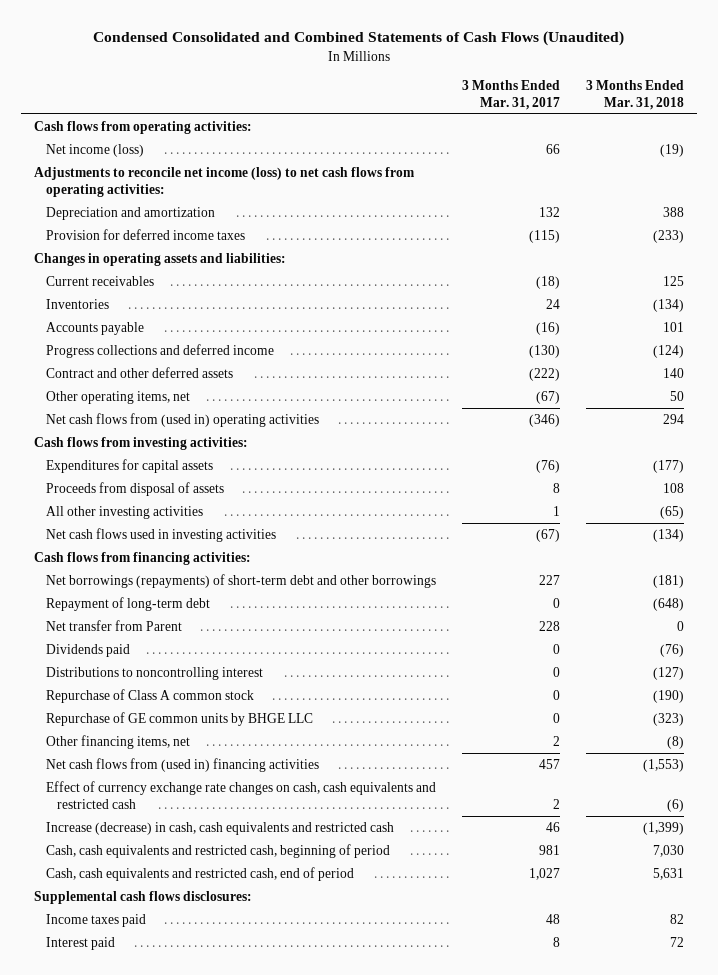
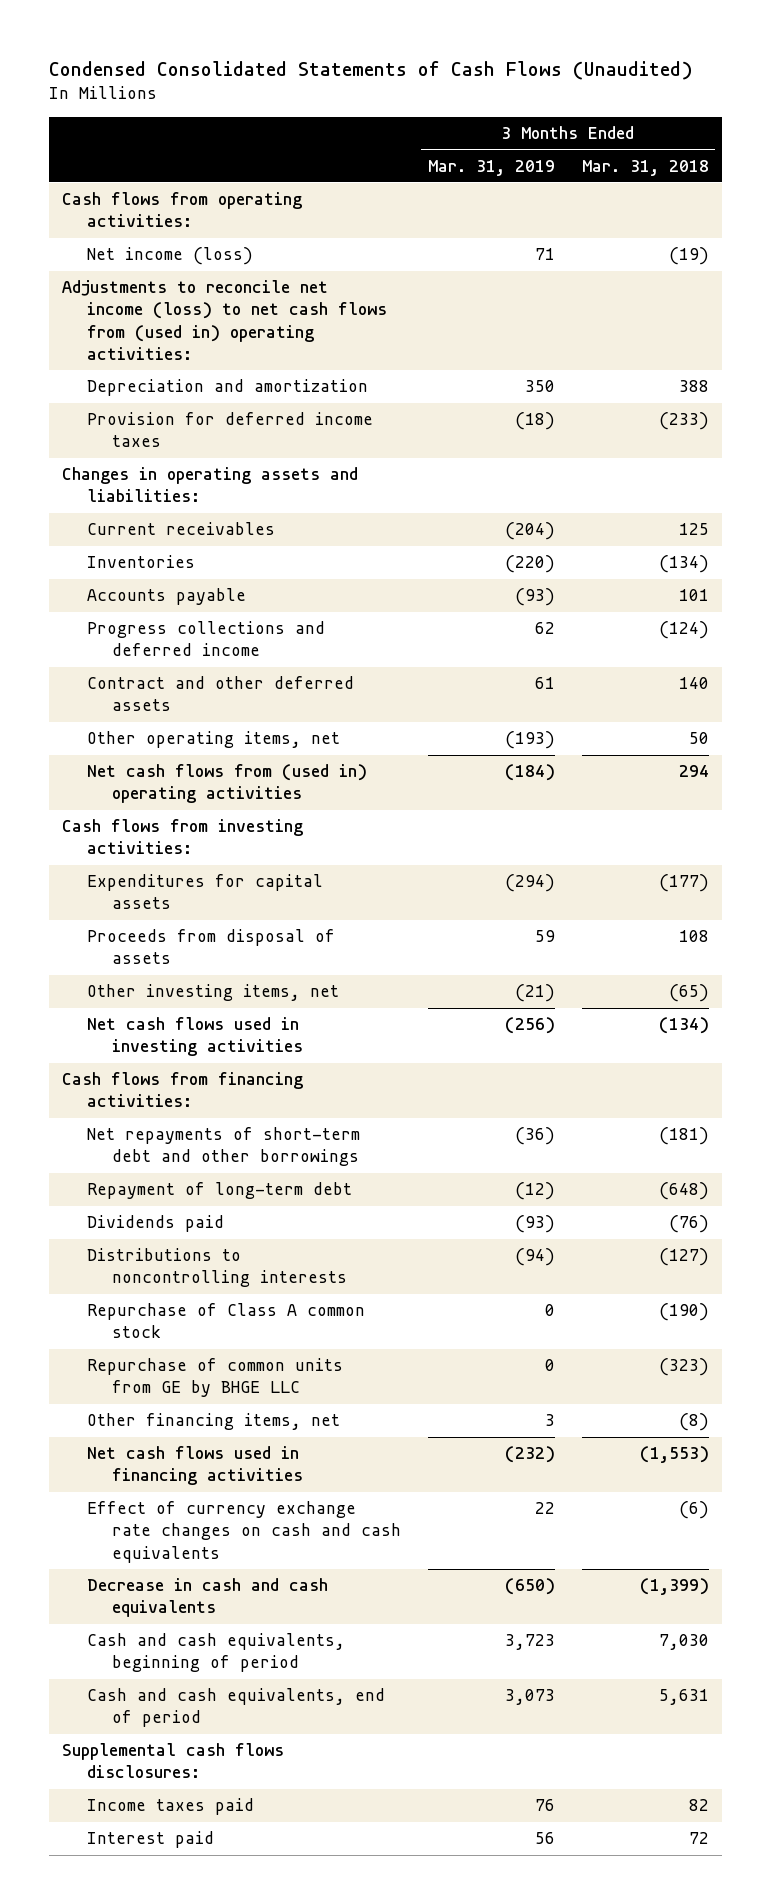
[93,31,625,47] Condensed Consolidated and Combined Statements of Cash Flows (Unaudited) -> [49,60,694,80] Condensed Consolidated Statements of Cash Flows (Unaudited)
[461,80,560,110] 3 Months Ended Mar. 31, 2017 -> none
none -> [427,159,555,176] Mar. 31, 2019
[34,167,416,197] Adjustments to reconcile net income (loss) to net cash flows from operating activities: -> [62,280,388,360] Adjustments to reconcile net income (loss) to net cash flows from (used in) operating activities:
[45,506,203,520] All other investing activities -> [87,984,340,1002] Other investing items, net
[45,574,436,589] Net borrowings (repayments) of short-term debt and other borrowings -> [87,1127,361,1167] Net repayments of short-term debt and other borrowings
[45,620,182,632] Net transfer from Parent -> none
[45,667,263,681] Distributions to noncontrolling interest -> [87,1248,348,1288] Distributions to noncontrolling interests
[45,712,313,727] Repurchase of GE common units by BHGE LLC -> [87,1358,344,1398] Repurchase of common units from GE by BHGE LLC
[45,758,319,773] Net cash flows from (used in) financing activities -> [87,1446,304,1486] Net cash flows used in financing activities
[45,781,436,809] Effect of currency exchange rate changes on cash, cash equivalents and restricted cash -> [87,1501,402,1563] Effect of currency exchange rate changes on cash and cash equivalents
[45,822,394,836] Increase (decrease) in cash, cash equivalents and restricted cash -> [87,1578,329,1618] Decrease in cash and cash equivalents
[45,844,390,859] Cash, cash equivalents and restricted cash, beginning of period -> [87,1633,346,1673] Cash and cash equivalents, beginning of period
[45,867,354,882] Cash, cash equivalents and restricted cash, end of period -> [87,1688,386,1728] Cash and cash equivalents, end of period

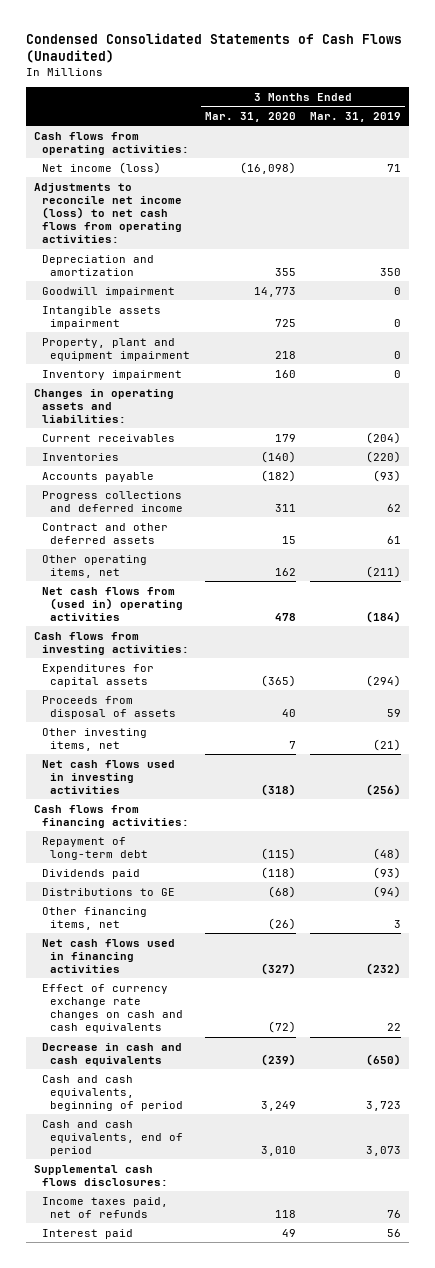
[581,159,709,176] Mar. 31, 2018 -> none
none -> [204,111,296,122] Mar. 31, 2020
[62,280,388,360] Adjustments to reconcile net income (loss) to net cash flows from (used in) operating activities: -> [33,182,182,244] Adjustments to reconcile net income (loss) to net cash flows from operating activities:
[87,412,374,448] Provision for deferred income taxes -> none
none -> [41,286,175,297] Goodwill impairment
none -> [41,305,161,329] Intangible assets impairment
none -> [41,337,190,361] Property, plant and equipment impairment
none -> [41,369,182,380] Inventory impairment
[504,731,555,750] (193) -> [366,565,402,578] (211)
[87,1127,361,1167] Net repayments of short-term debt and other borrowings -> none
[514,1182,555,1201] (12) -> [373,847,402,860] (48)
[87,1303,366,1339] Repurchase of Class A common stock -> none
[87,1358,344,1398] Repurchase of common units from GE by BHGE LLC -> none
[87,1248,348,1288] Distributions to noncontrolling interests -> [41,887,175,896] Distributions to GE
[87,1798,255,1816] Income taxes paid -> [41,1196,168,1218] Income taxes paid, net of refunds

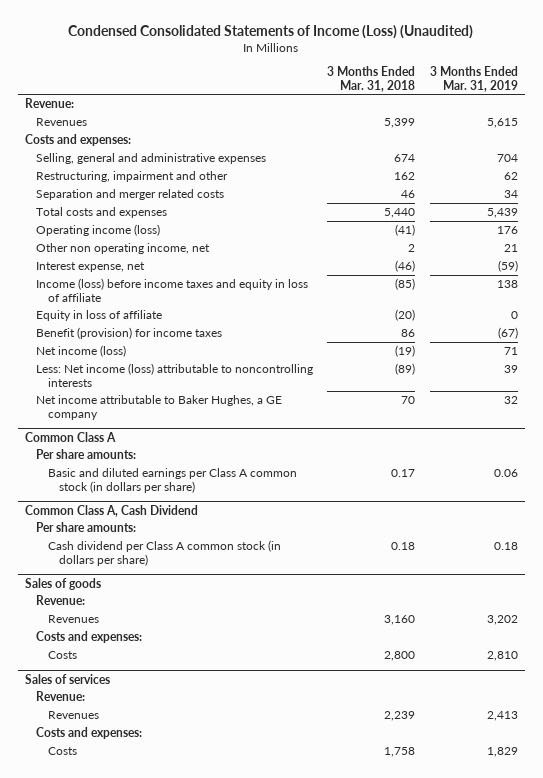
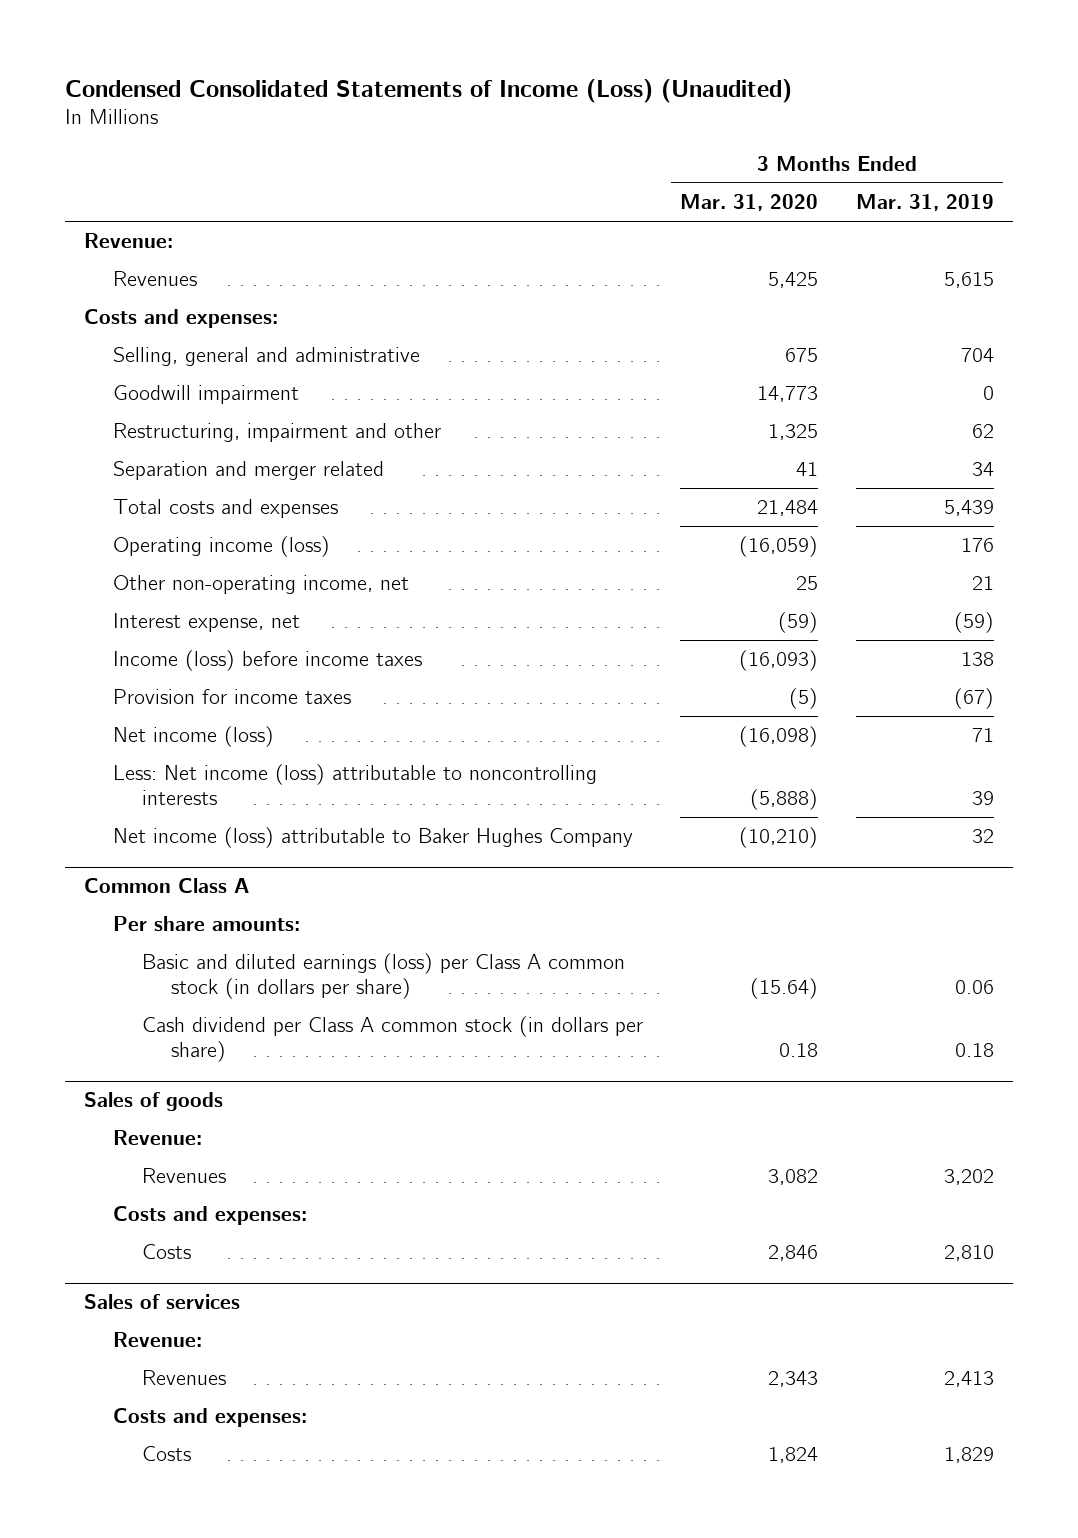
[327,66,416,92] 3 Months Ended Mar. 31, 2018 -> none
none -> [680,194,819,212] Mar. 31, 2020
[36,152,267,164] Selling, general and administrative expenses -> [112,347,420,367] Selling, general and administrative
none -> [112,385,299,405] Goodwill impairment
[36,188,225,200] Separation and merger related costs -> [112,461,384,481] Separation and merger related
[36,242,211,254] Other non operating income, net -> [112,575,409,595] Other non-operating income, net
[36,309,163,321] Equity in loss of affiliate -> none
[36,277,309,302] Income (loss) before income taxes and equity in loss of affiliate -> [112,650,422,672] Income (loss) before income taxes
[36,326,223,339] Benefit (provision) for income taxes -> [112,689,351,705] Provision for income taxes
[36,394,283,420] Net income attributable to Baker Hughes, a GE company -> [112,827,633,849] Net income (loss) attributable to Baker Hughes Company
[24,504,198,517] Common Class A, Cash Dividend -> none
[36,521,137,532] Per share amounts: -> none
[47,467,297,493] Basic and diluted earnings per Class A common stock (in dollars per share) -> [141,953,625,999] Basic and diluted earnings (loss) per Class A common stock (in dollars per share)

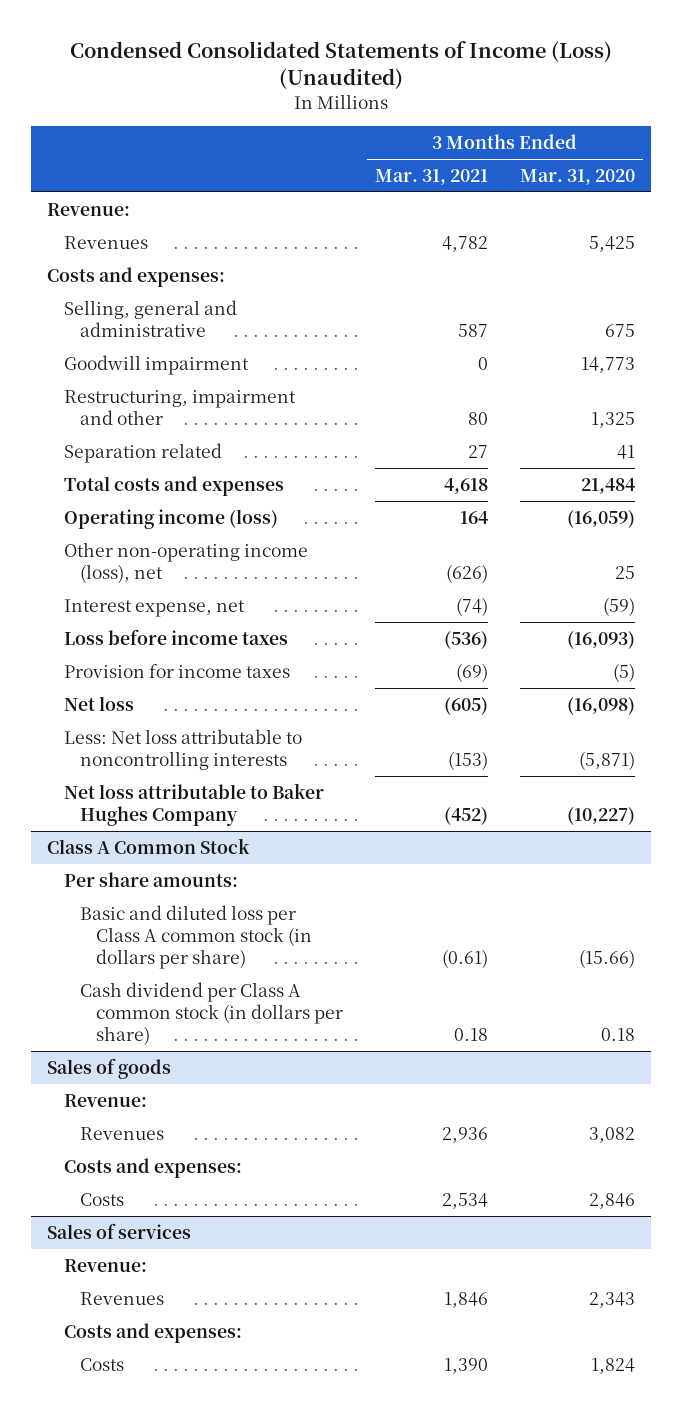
[855,194,994,212] Mar. 31, 2019 -> none
none -> [375,168,489,185] Mar. 31, 2021
[112,461,384,481] Separation and merger related -> [63,442,222,463] Separation related
[112,575,409,595] Other non-operating income, net -> [63,541,308,583] Other non-operating income (loss), net
[112,650,422,672] Income (loss) before income taxes -> [63,628,288,645] Loss before income taxes
[112,726,274,748] Net income (loss) -> [63,695,134,711] Net loss
[112,764,597,805] Less: Net income (loss) attributable to noncontrolling interests -> [63,728,302,770] Less: Net loss attributable to noncontrolling interests
[750,788,819,810] (5,888) -> [579,750,636,770] (5,871)
[112,827,633,849] Net income (loss) attributable to Baker Hughes Company -> [63,782,324,826] Net loss attributable to Baker Hughes Company
[739,827,819,849] (10,210) -> [567,806,636,825] (10,227)
[83,878,249,894] Common Class A -> [47,837,251,854] Class A Common Stock
[141,953,625,999] Basic and diluted earnings (loss) per Class A common stock (in dollars per share) -> [79,904,313,969] Basic and diluted loss per Class A common stock (in dollars per share)
[750,977,819,999] (15.64) -> [579,948,636,968] (15.66)

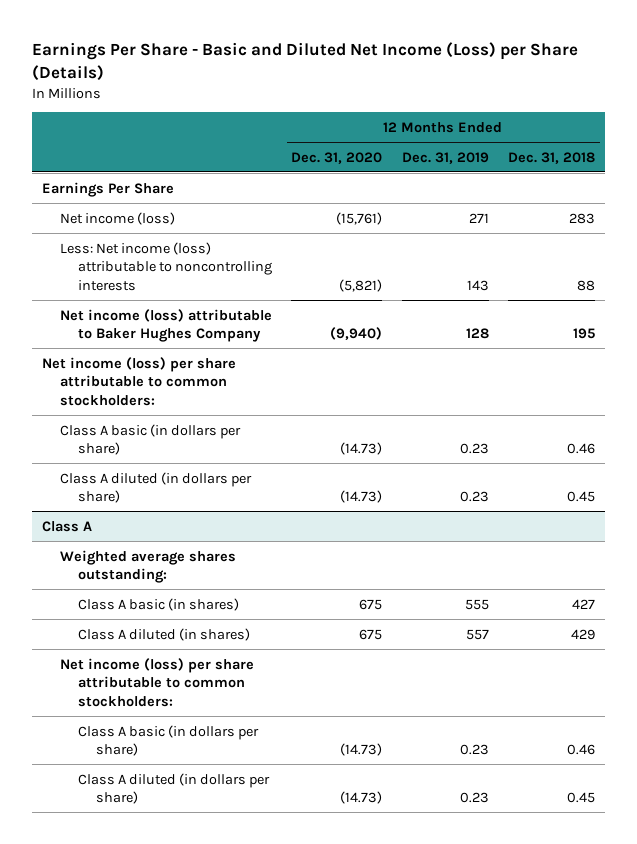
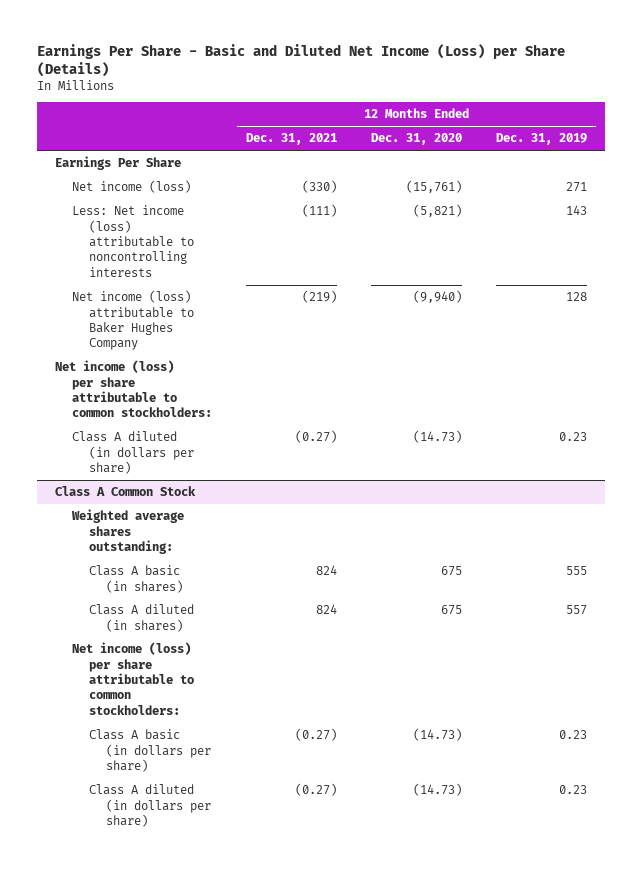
[508,151,596,164] Dec. 31, 2018 -> none
none -> [245,133,337,146] Dec. 31, 2021
[59,423,241,456] Class A basic (in dollars per share) -> none
[41,520,92,532] Class A -> [54,486,196,497] Class A Common Stock

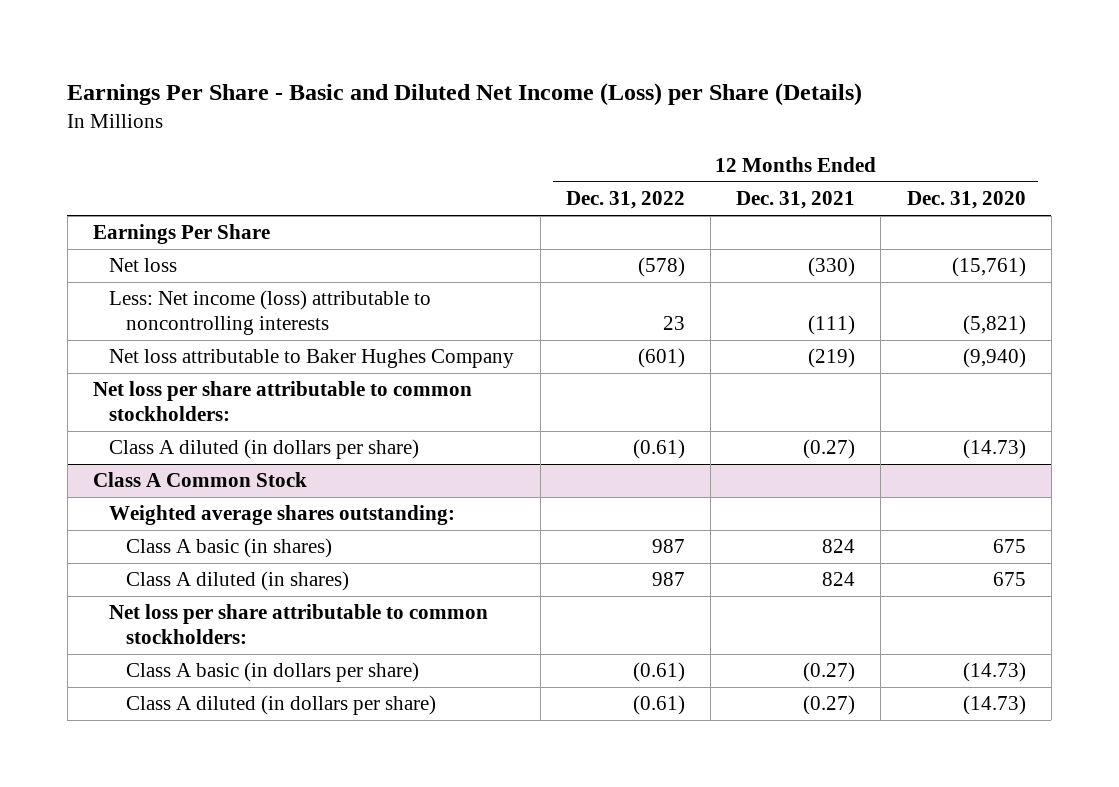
[496,133,588,146] Dec. 31, 2019 -> none
none -> [565,191,685,210] Dec. 31, 2022
[71,180,191,194] Net income (loss) -> [109,258,178,273] Net loss
[71,290,194,351] Net income (loss) attributable to Baker Hughes Company -> [109,349,515,369] Net loss attributable to Baker Hughes Company
[54,360,212,418] Net income (loss) per share attributable to common stockholders: -> [93,381,473,421] Net loss per share attributable to common stockholders:
[71,642,194,715] Net income (loss) per share attributable to common stockholders: -> [109,604,489,644] Net loss per share attributable to common stockholders:

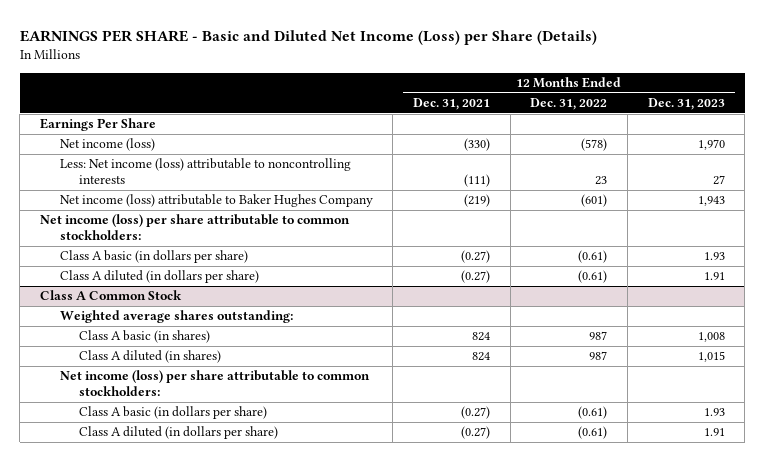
[67,82,863,106] Earnings Per Share - Basic and Diluted Net Income (Loss) per Share (Details) -> [19,29,597,45] EARNINGS PER SHARE - Basic and Diluted Net Income (Loss) per Share (Details)
[906,191,1026,210] Dec. 31, 2020 -> none
none -> [647,98,725,111] Dec. 31, 2023
[109,258,178,273] Net loss -> [59,138,155,152] Net income (loss)
[109,349,515,369] Net loss attributable to Baker Hughes Company -> [59,194,373,208] Net income (loss) attributable to Baker Hughes Company
[93,381,473,421] Net loss per share attributable to common stockholders: -> [40,214,351,241] Net income (loss) per share attributable to common stockholders:
none -> [59,250,248,264] Class A basic (in dollars per share)
[109,604,489,644] Net loss per share attributable to common stockholders: -> [59,370,370,397] Net income (loss) per share attributable to common stockholders:

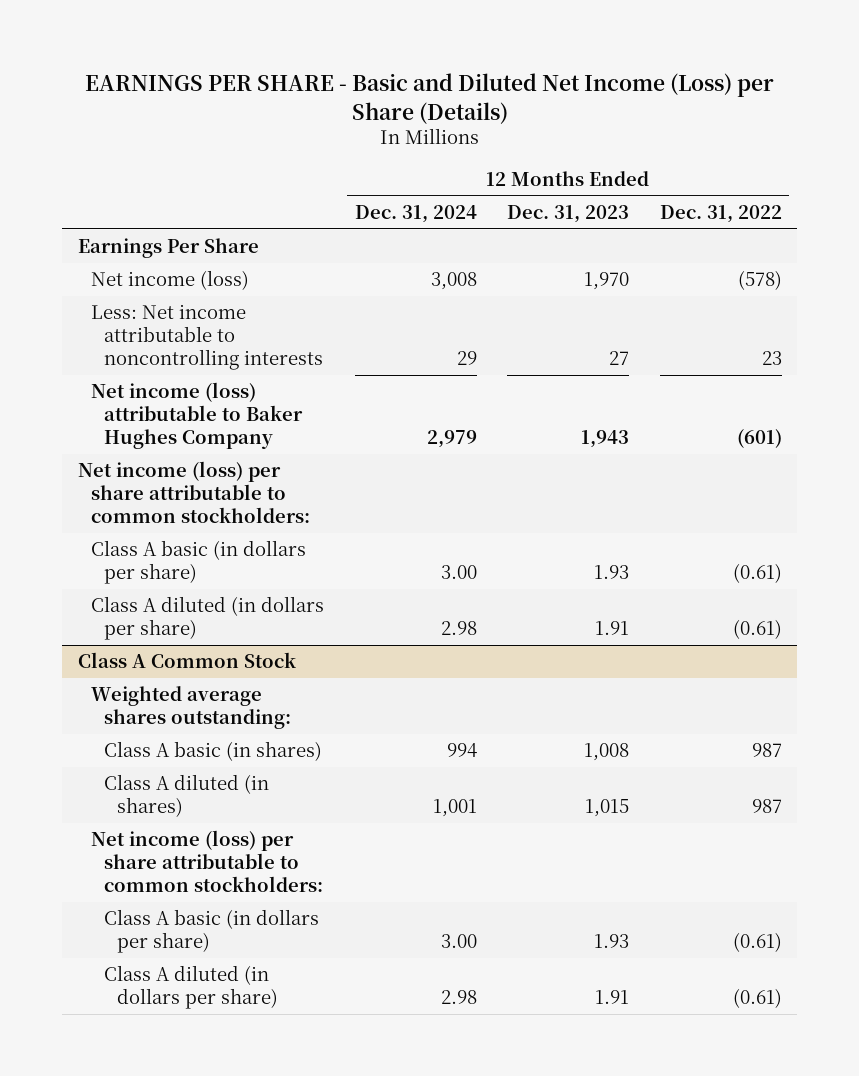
[412,98,490,111] Dec. 31, 2021 -> none
none -> [354,205,477,224] Dec. 31, 2024
[59,158,351,185] Less: Net income (loss) attributable to noncontrolling interests -> [90,304,324,371] Less: Net income attributable to noncontrolling interests

